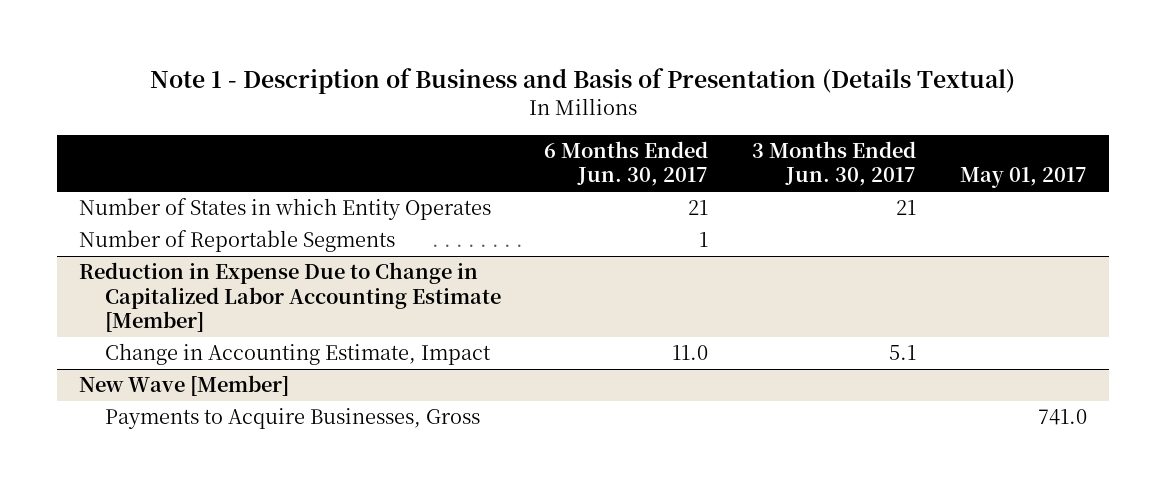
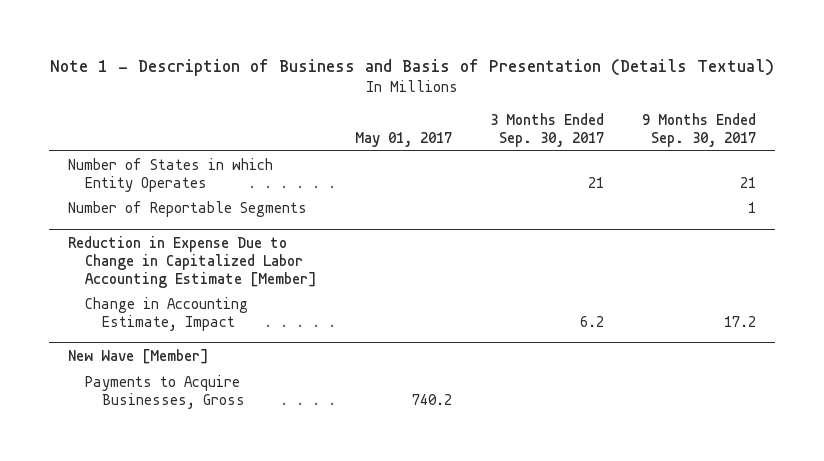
[544,140,709,187] 6 Months Ended Jun. 30, 2017 -> none
[752,140,917,187] 3 Months Ended Jun. 30, 2017 -> none
none -> [490,113,605,147] 3 Months Ended Sep. 30, 2017
none -> [642,113,757,147] 9 Months Ended Sep. 30, 2017
[1038,409,1088,426] 741.0 -> [412,393,453,405] 740.2

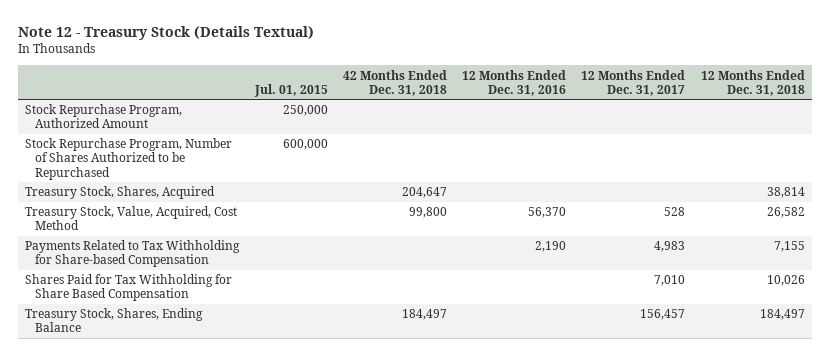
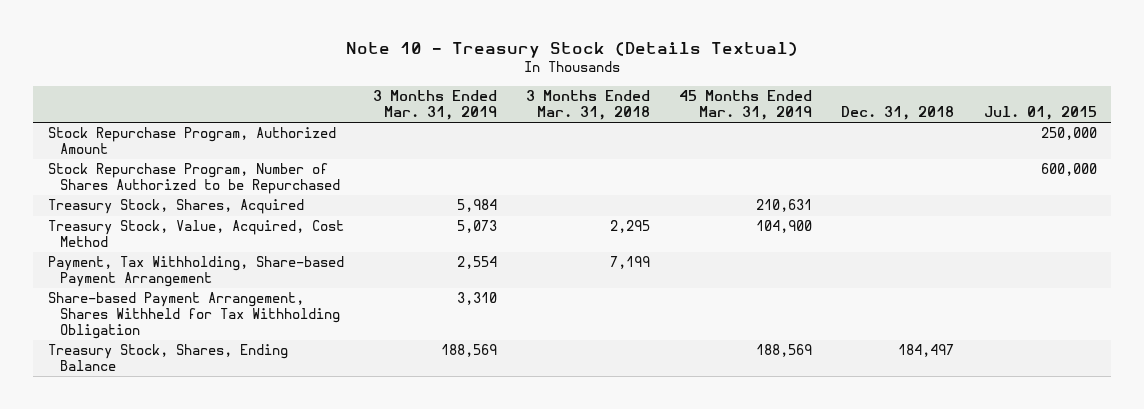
[17,25,314,40] Note 12 - Treasury Stock (Details Textual) -> [346,42,799,59] Note 10 - Treasury Stock (Details Textual)
[342,69,447,96] 42 Months Ended Dec. 31, 2018 -> none
[462,69,567,96] 12 Months Ended Dec. 31, 2016 -> none
[581,69,686,96] 12 Months Ended Dec. 31, 2017 -> none
[700,69,805,96] 12 Months Ended Dec. 31, 2018 -> none
none -> [372,90,497,121] 3 Months Ended Mar. 31, 2019
none -> [526,90,651,121] 3 Months Ended Mar. 31, 2018
none -> [679,90,813,121] 45 Months Ended Mar. 31, 2019
none -> [841,106,955,121] Dec. 31, 2018
[25,240,241,268] Payments Related to Tax Withholding for Share-based Compensation -> [47,256,344,288] Payment, Tax Withholding, Share-based Payment Arrangement
[25,274,233,302] Shares Paid for Tax Withholding for Share Based Compensation -> [47,292,340,339] Share-based Payment Arrangement, Shares Withheld for Tax Withholding Obligation

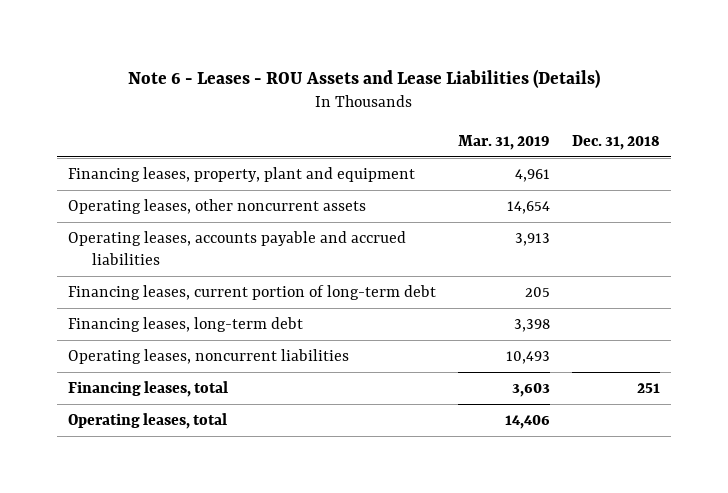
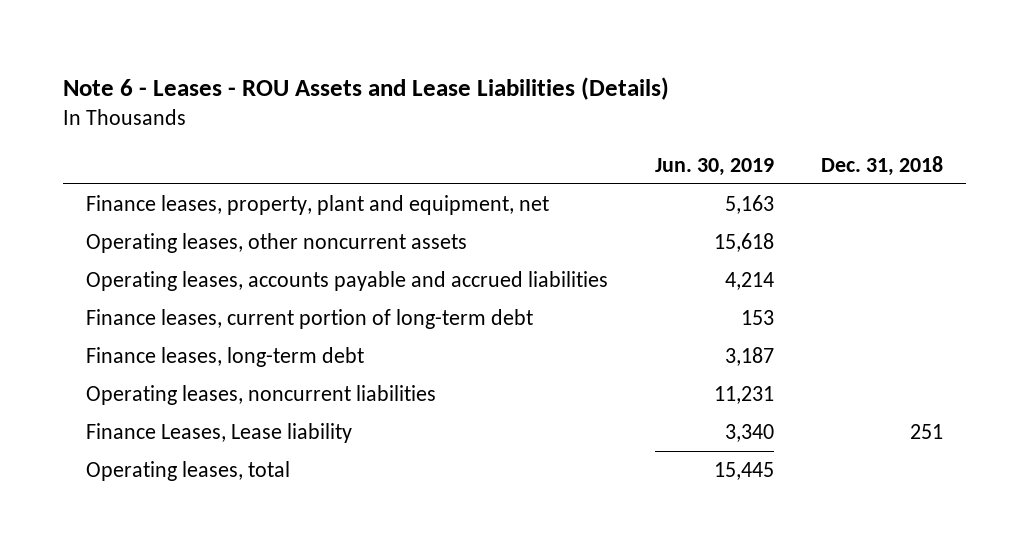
[457,134,550,150] Mar. 31, 2019 -> none
none -> [655,158,775,177] Jun. 30, 2019
[68,166,416,182] Financing leases, property, plant and equipment -> [86,194,550,215] Finance leases, property, plant and equipment, net
[68,284,437,300] Financing leases, current portion of long-term debt -> [86,308,534,329] Finance leases, current portion of long-term debt
[68,316,304,332] Financing leases, long-term debt -> [86,346,365,367] Finance leases, long-term debt
[68,380,229,397] Financing leases, total -> [86,422,353,443] Finance Leases, Lease liability

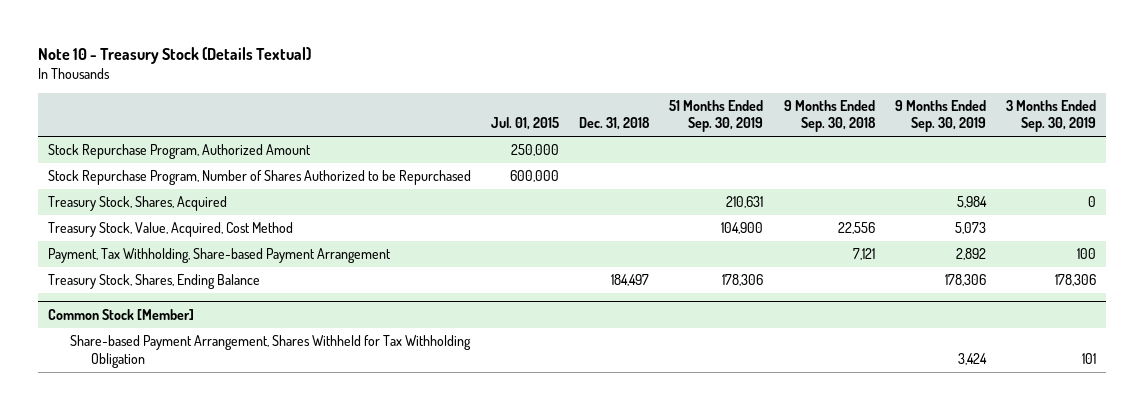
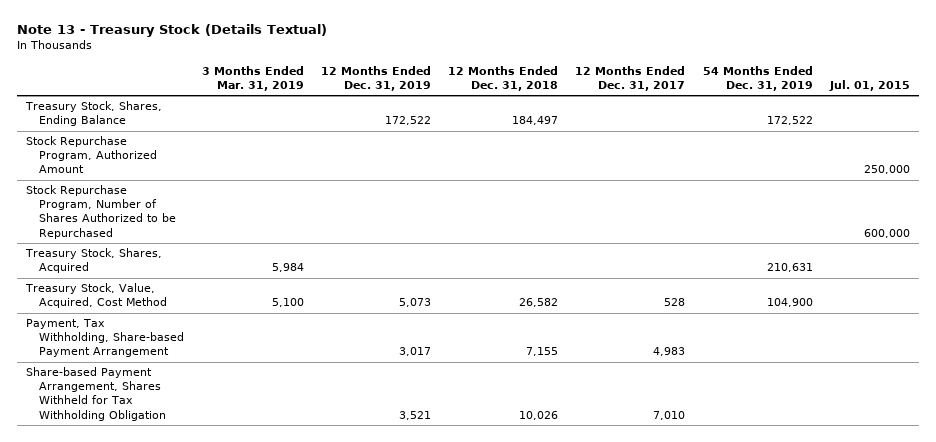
[37,46,311,64] Note 10 - Treasury Stock (Details Textual) -> [17,24,328,38] Note 13 - Treasury Stock (Details Textual)
[579,117,651,131] Dec. 31, 2018 -> none
[669,99,764,133] 51 Months Ended Sep. 30, 2019 -> none
[783,99,876,133] 9 Months Ended Sep. 30, 2018 -> none
[894,99,986,133] 9 Months Ended Sep. 30, 2019 -> none
[1005,99,1096,133] 3 Months Ended Sep. 30, 2019 -> none
none -> [201,65,304,91] 3 Months Ended Mar. 31, 2019
none -> [320,65,431,91] 12 Months Ended Dec. 31, 2019
none -> [448,65,559,91] 12 Months Ended Dec. 31, 2018
none -> [575,65,686,91] 12 Months Ended Dec. 31, 2017
none -> [702,65,813,91] 54 Months Ended Dec. 31, 2019
[48,274,261,290] Treasury Stock, Shares, Ending Balance -> [24,101,162,127] Treasury Stock, Shares, Ending Balance
[48,308,195,320] Common Stock [Member] -> none
[69,335,471,368] Share-based Payment Arrangement, Shares Withheld for Tax Withholding Obligation -> none
none -> [25,367,167,421] Share-based Payment Arrangement, Shares Withheld for Tax Withholding Obligation

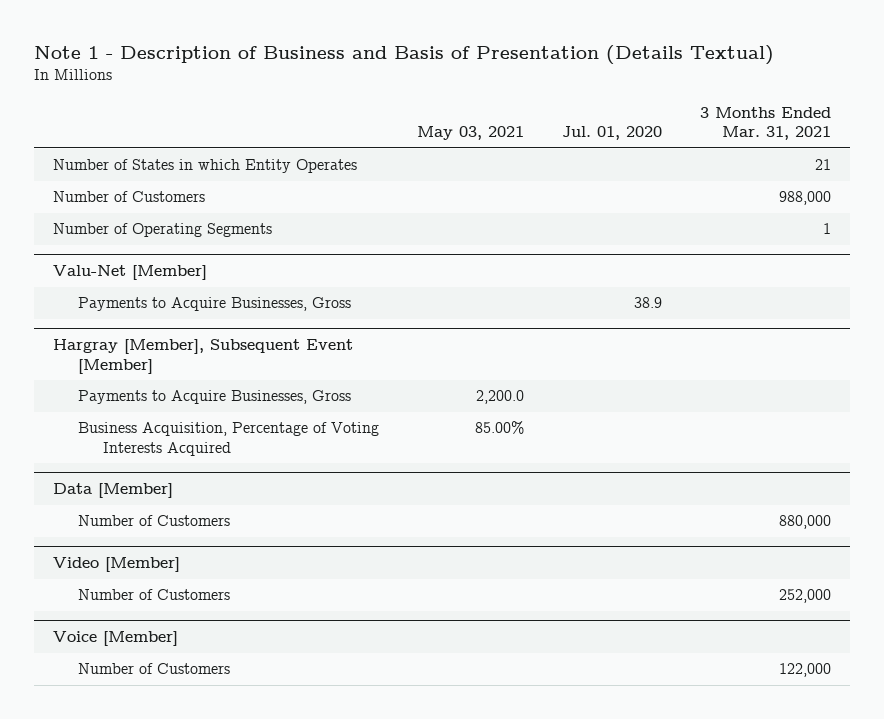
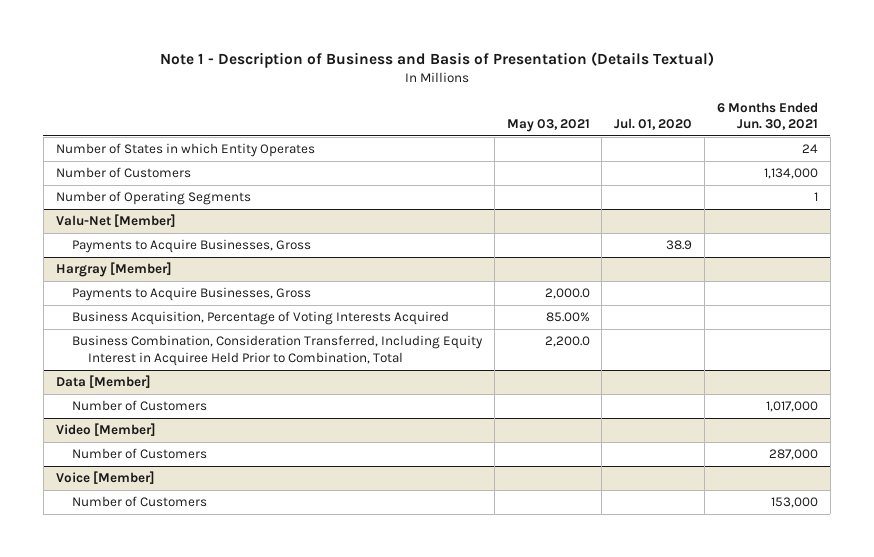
[699,106,831,141] 3 Months Ended Mar. 31, 2021 -> none
none -> [716,101,818,131] 6 Months Ended Jun. 30, 2021
[53,339,354,374] Hargray [Member], Subsequent Event [Member] -> [55,262,172,278] Hargray [Member]
[475,390,524,405] 2,200.0 -> [544,288,590,300] 2,000.0
none -> [72,335,484,366] Business Combination, Consideration Transferred, Including Equity Interest in Acquiree Held Prior to Combination, Total

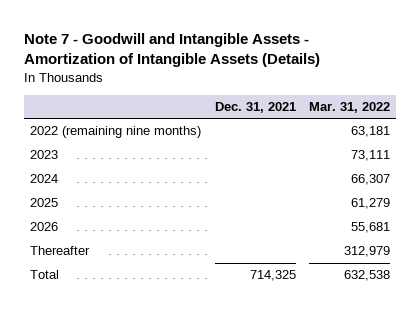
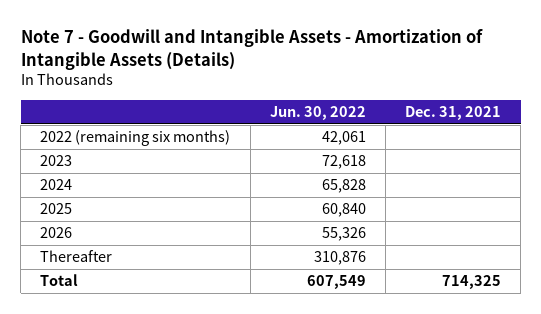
[308,101,390,113] Mar. 31, 2022 -> none
none -> [269,106,366,121] Jun. 30, 2022
[30,126,202,139] 2022 (remaining nine months) -> [40,130,231,147] 2022 (remaining six months)

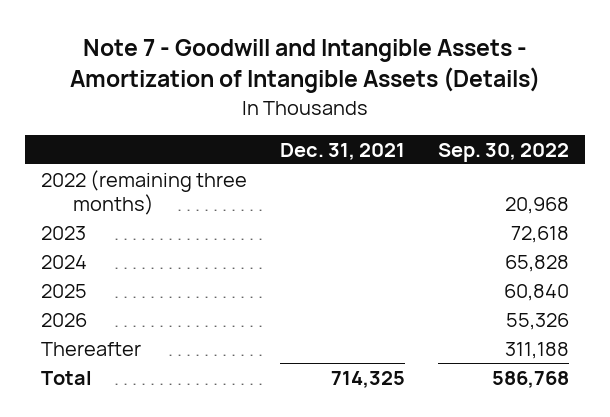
[269,106,366,121] Jun. 30, 2022 -> none
none -> [437,142,569,162] Sep. 30, 2022
[40,130,231,147] 2022 (remaining six months) -> [41,169,248,216] 2022 (remaining three months)

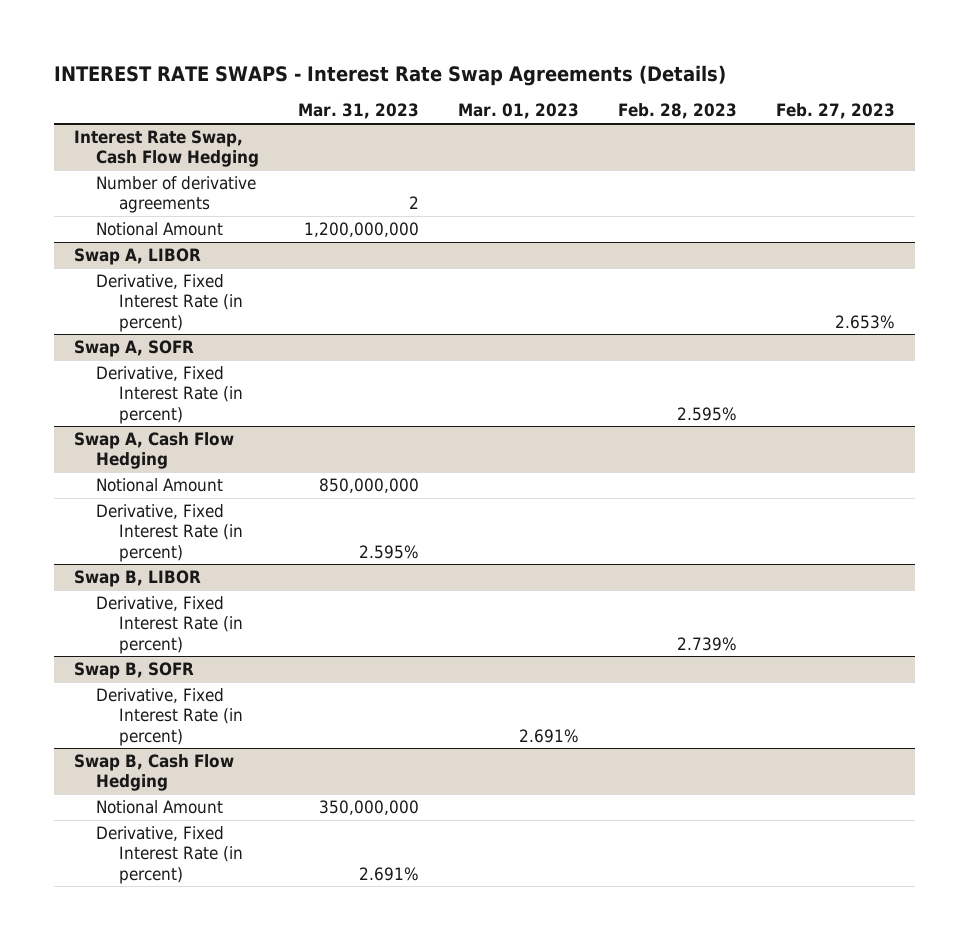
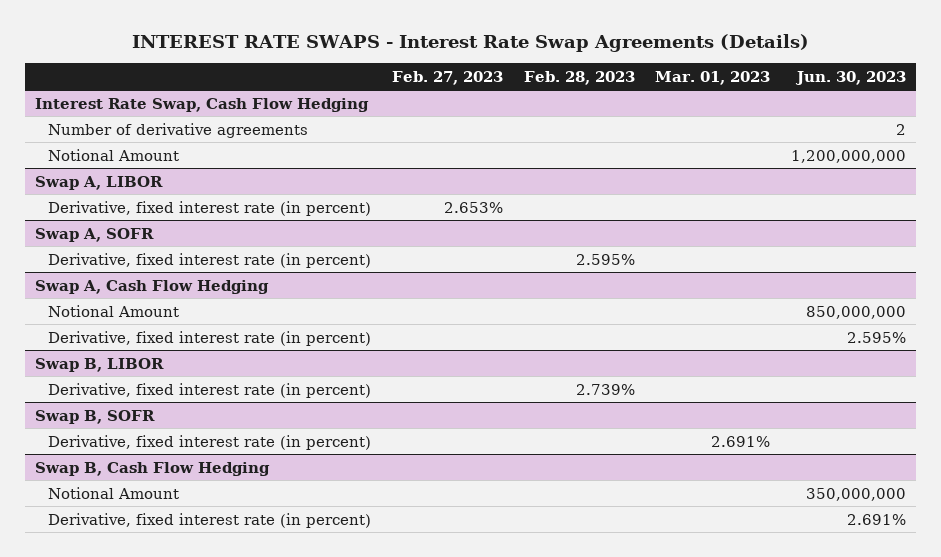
[298,103,420,120] Mar. 31, 2023 -> none
none -> [795,70,907,85] Jun. 30, 2023
[96,274,243,332] Derivative, Fixed Interest Rate (in percent) -> [48,200,372,216] Derivative, fixed interest rate (in percent)
[96,366,243,424] Derivative, Fixed Interest Rate (in percent) -> [48,252,372,268] Derivative, fixed interest rate (in percent)
[96,504,243,562] Derivative, Fixed Interest Rate (in percent) -> [48,330,372,346] Derivative, fixed interest rate (in percent)
[96,596,243,654] Derivative, Fixed Interest Rate (in percent) -> [48,382,372,398] Derivative, fixed interest rate (in percent)
[96,688,243,746] Derivative, Fixed Interest Rate (in percent) -> [48,434,372,450] Derivative, fixed interest rate (in percent)
[96,826,243,884] Derivative, Fixed Interest Rate (in percent) -> [48,512,372,528] Derivative, fixed interest rate (in percent)

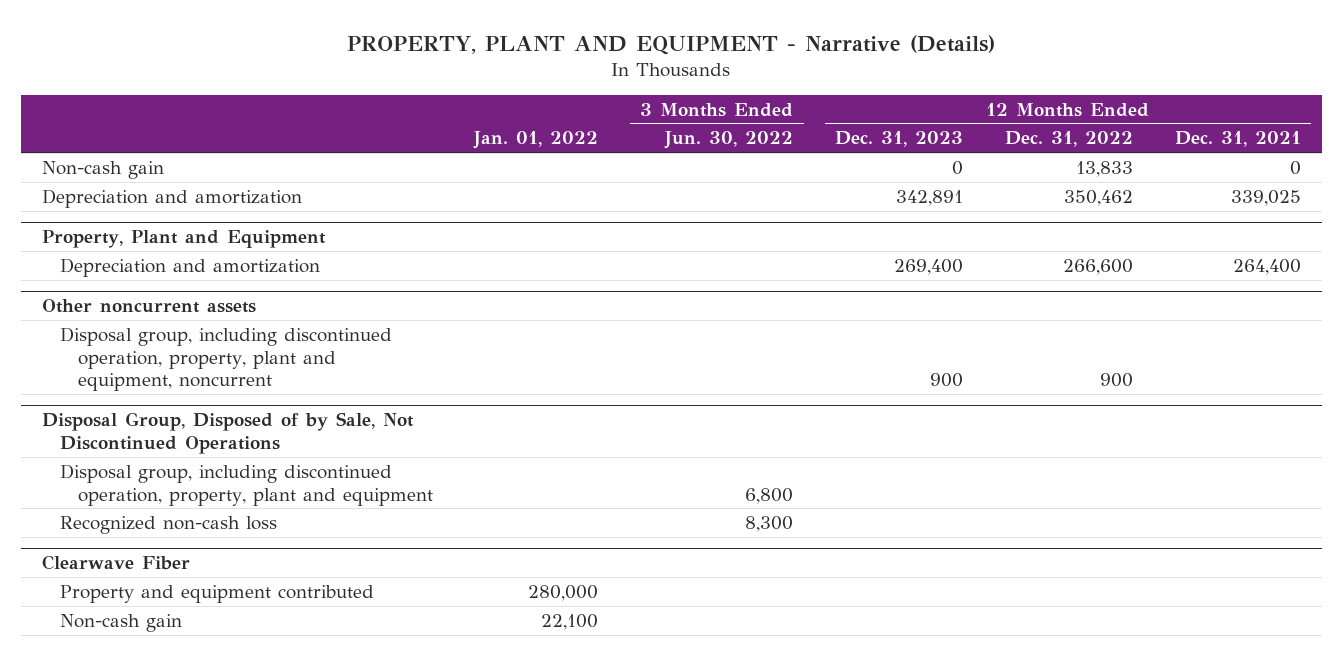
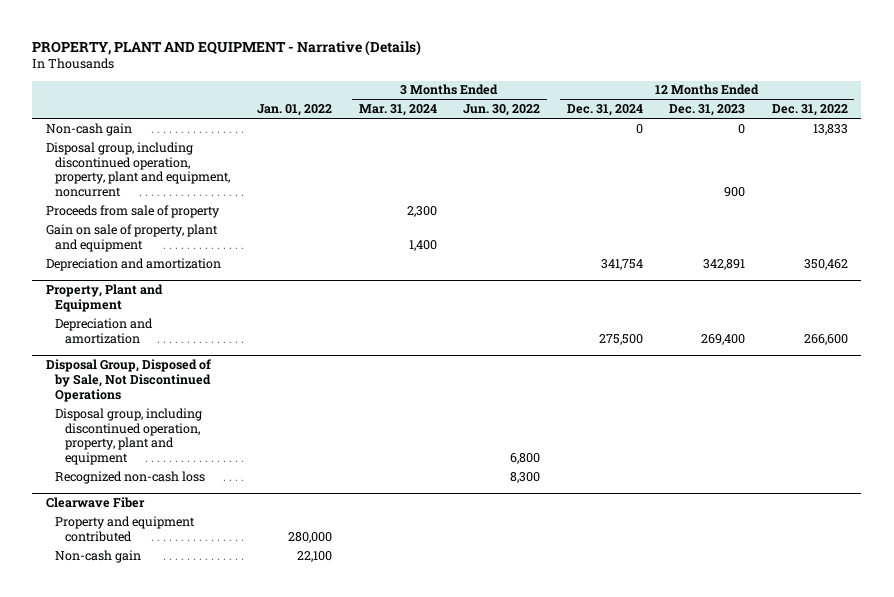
[1174,131,1301,148] Dec. 31, 2021 -> none
none -> [358,104,437,117] Mar. 31, 2024
none -> [566,104,643,117] Dec. 31, 2024
none -> [45,141,231,198] Disposal group, including discontinued operation, property, plant and equipment, noncurrent
none -> [45,204,220,218] Proceeds from sale of property
none -> [45,223,218,252] Gain on sale of property, plant and equipment
[42,299,257,314] Other noncurrent assets -> none
[59,326,392,392] Disposal group, including discontinued operation, property, plant and equipment, noncurrent -> none

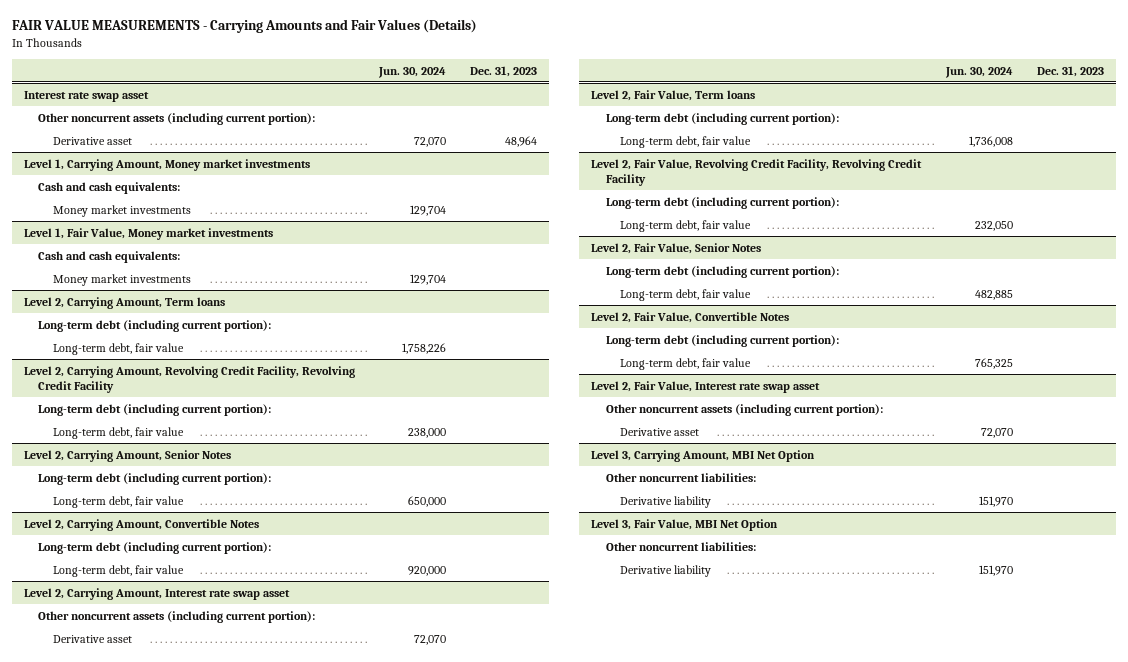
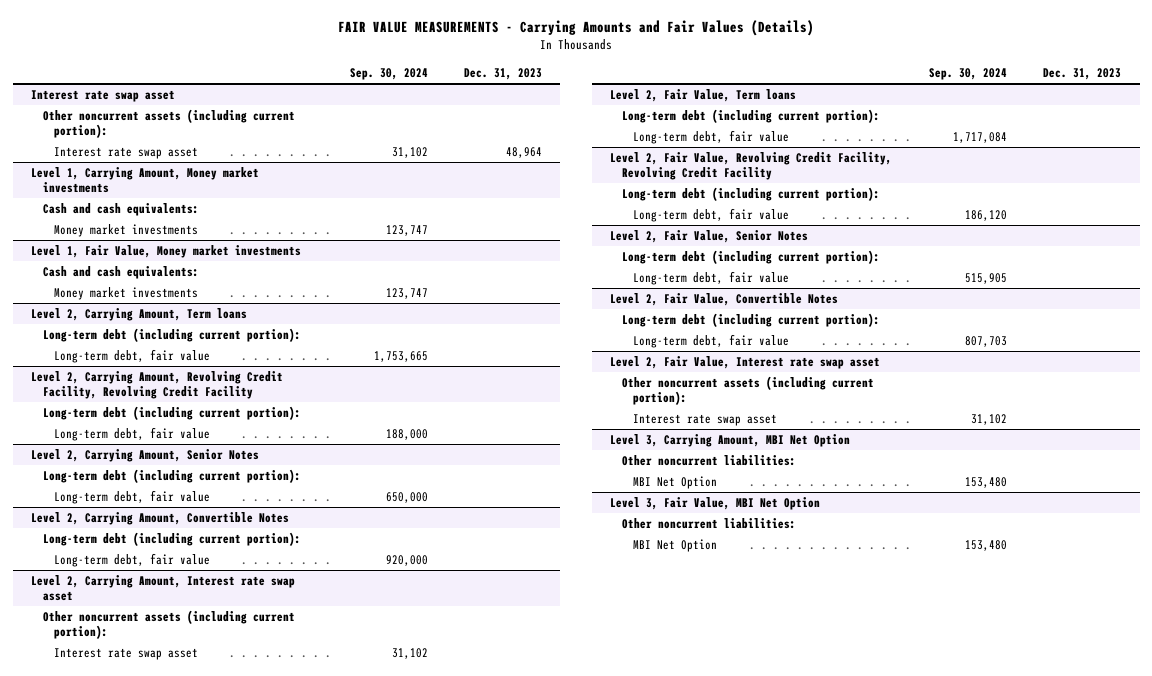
[377,66,446,78] Jun. 30, 2024 -> none
none -> [349,67,428,80] Sep. 30, 2024
[52,136,132,145] Derivative asset -> [54,146,199,159] Interest rate swap asset
[52,634,132,643] Derivative asset -> [54,647,199,660] Interest rate swap asset
[620,427,700,436] Derivative asset -> [633,413,778,426] Interest rate swap asset
[620,495,712,508] Derivative liability -> [633,475,718,489] MBI Net Option
[620,564,712,577] Derivative liability -> [633,538,718,552] MBI Net Option

